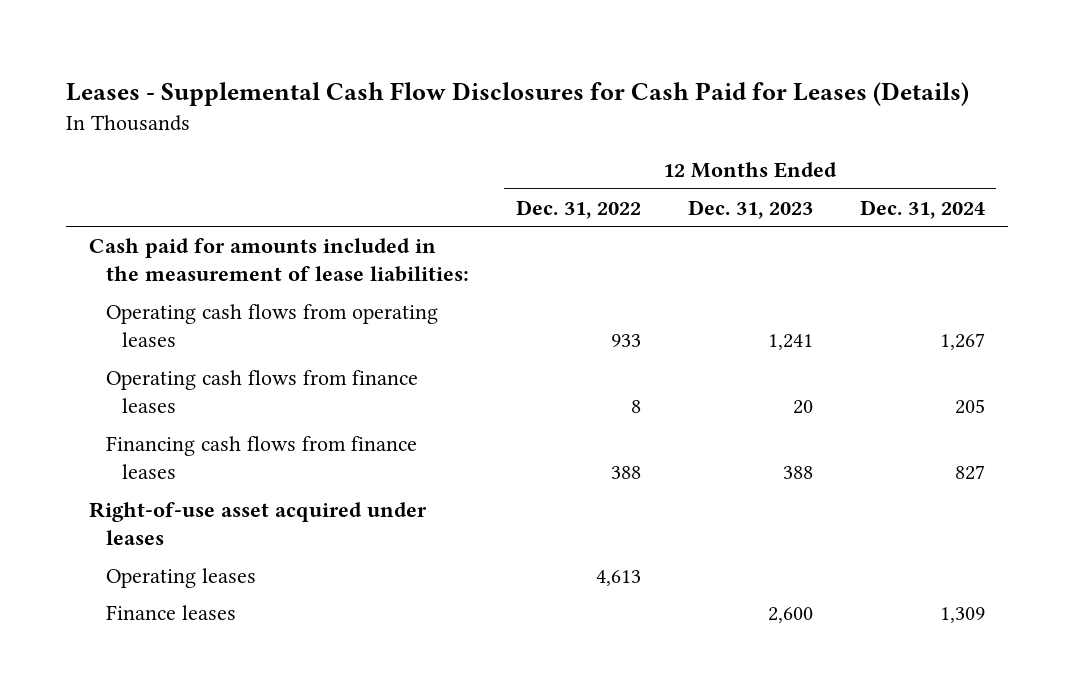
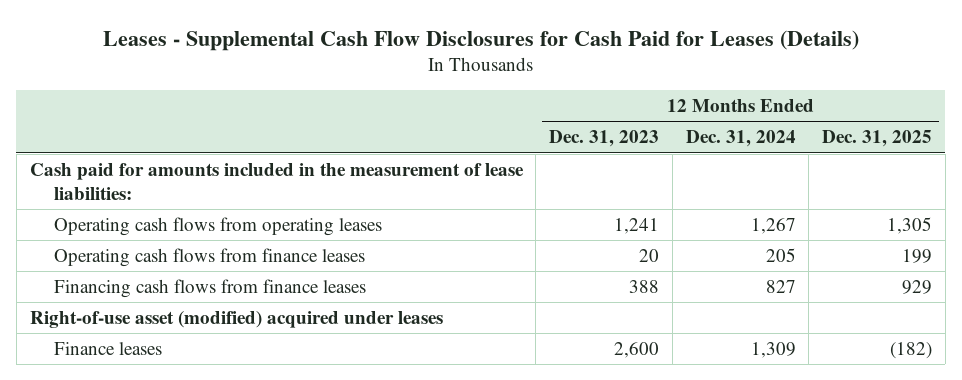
[515,199,641,219] Dec. 31, 2022 -> none
none -> [822,130,933,148] Dec. 31, 2025
[105,567,256,588] Operating leases -> none
[89,501,428,546] Right-of-use asset acquired under leases -> [29,310,443,328] Right-of-use asset (modified) acquired under leases

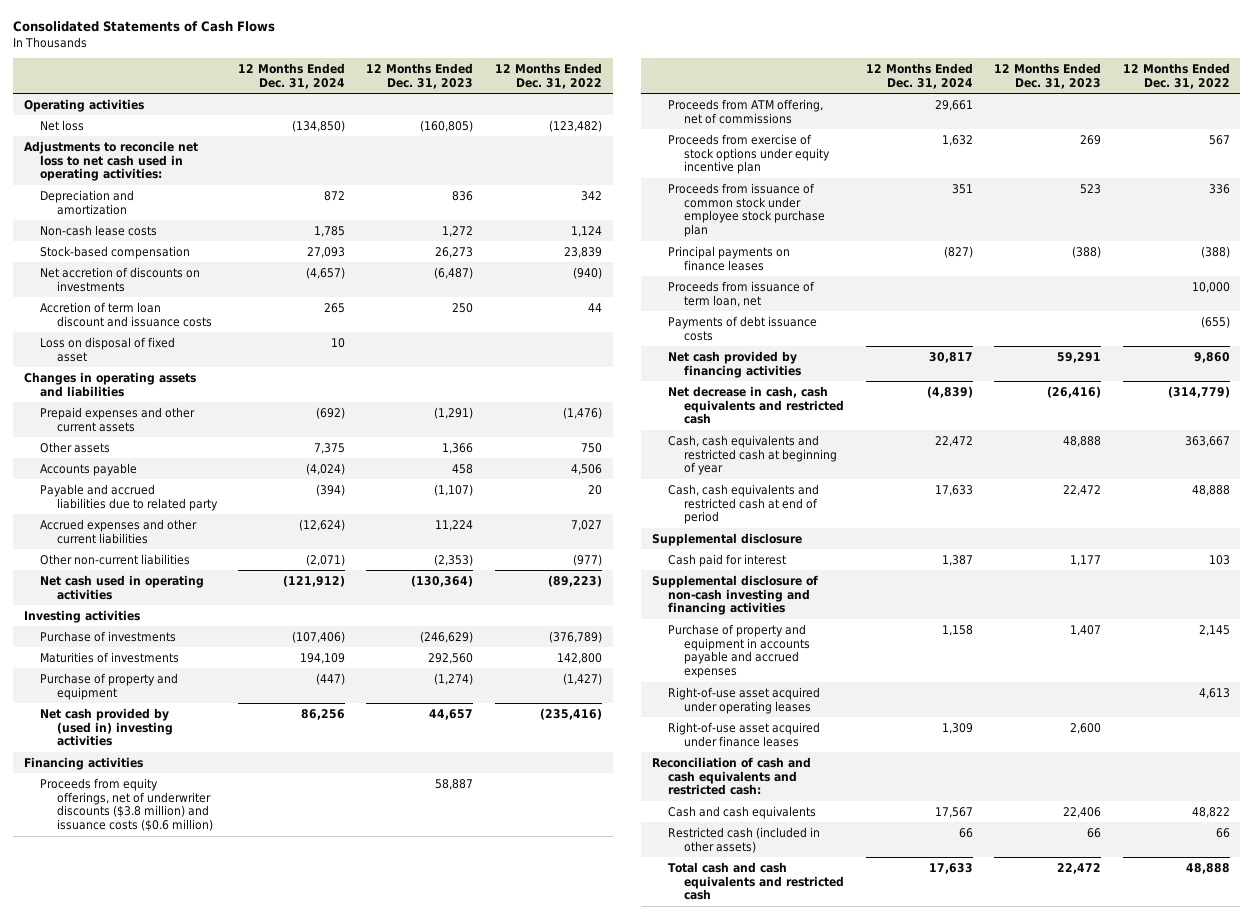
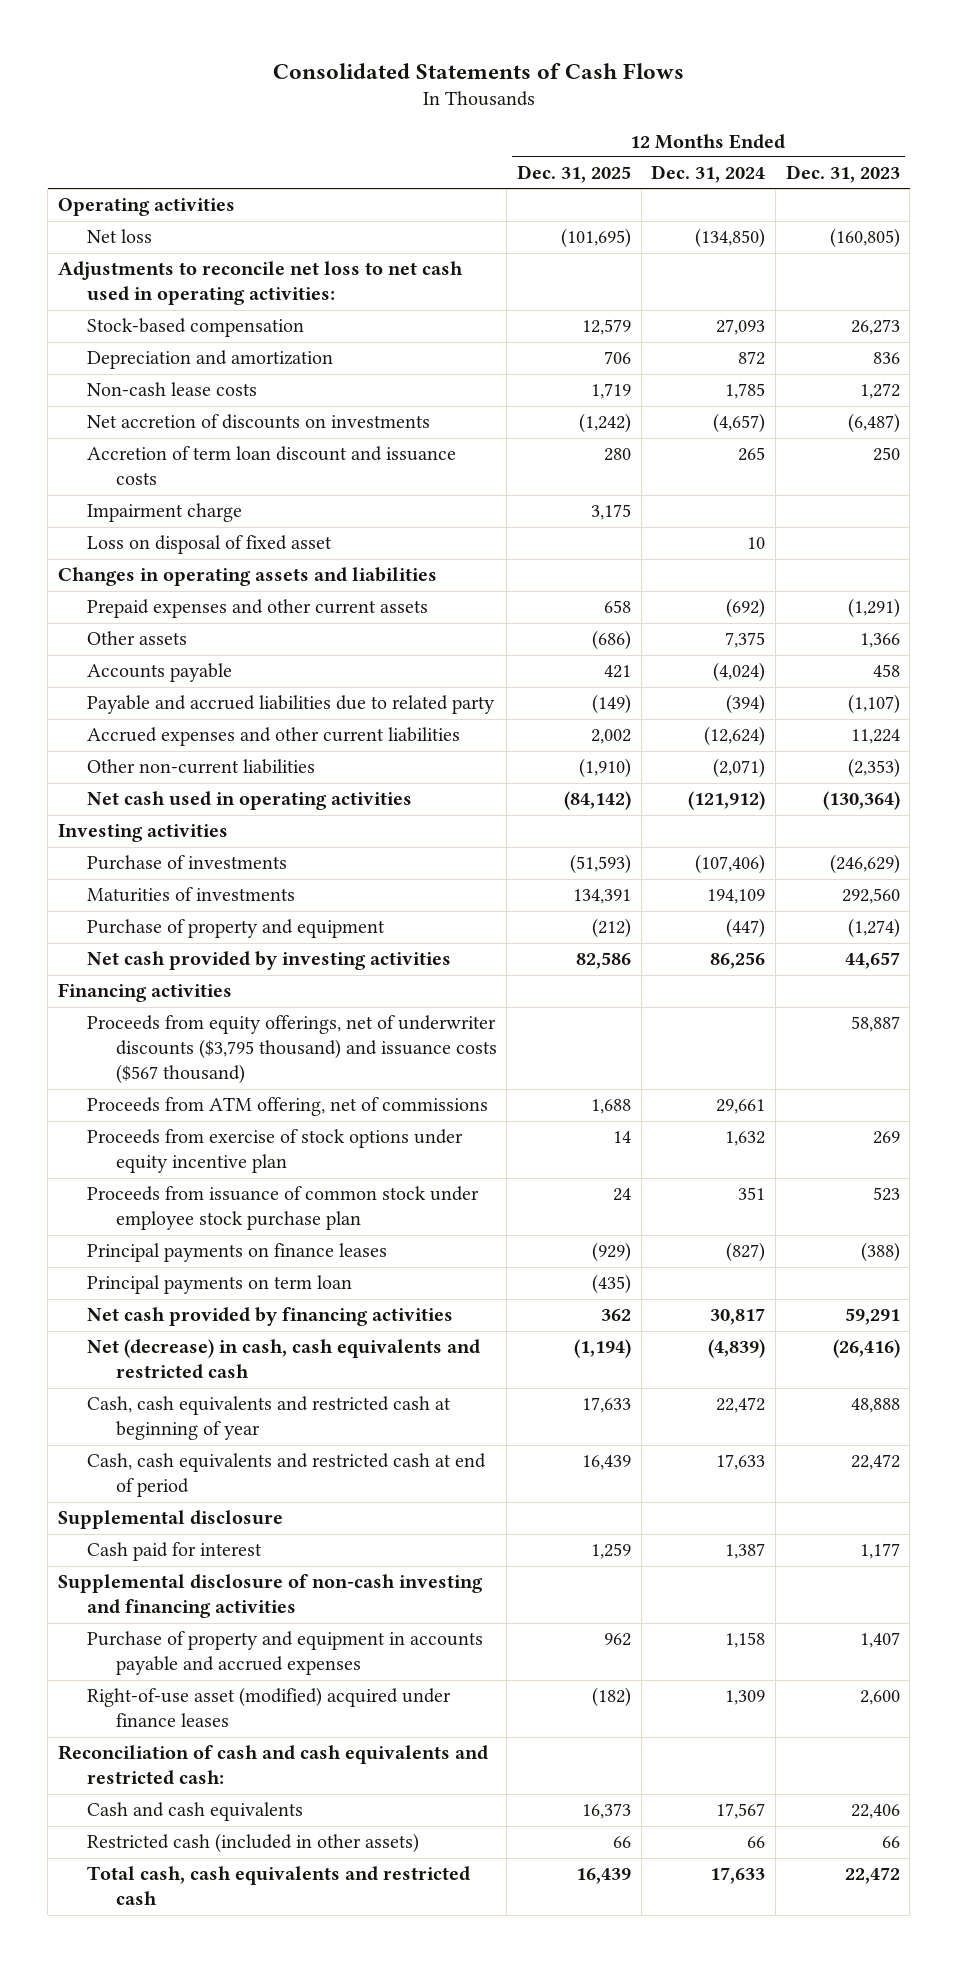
[494,62,602,89] 12 Months Ended Dec. 31, 2022 -> none
none -> [517,165,632,184] Dec. 31, 2025
[40,245,191,259] Stock-based compensation -> [86,318,304,338] Stock-based compensation
none -> [86,503,242,523] Impairment charge
[40,707,173,747] Net cash provided by (used in) investing activities -> [86,951,451,971] Net cash provided by investing activities
[40,777,213,832] Proceeds from equity offerings, net of underwriter discounts ($3.8 million) and issuance costs ($0.6 million) -> [86,1015,497,1085] Proceeds from equity offerings, net of underwriter discounts ($3,795 thousand) and issuance costs ($567 thousand)
[668,280,816,307] Proceeds from issuance of term loan, net -> none
[668,315,818,341] Payments of debt issuance costs -> none
none -> [86,1275,352,1295] Principal payments on term loan
[668,385,845,425] Net decrease in cash, cash equivalents and restricted cash -> [86,1339,480,1380] Net (decrease) in cash, cash equivalents and restricted cash
[668,686,821,714] Right-of-use asset acquired under operating leases -> none
[668,721,821,747] Right-of-use asset acquired under finance leases -> [86,1687,451,1728] Right-of-use asset (modified) acquired under finance leases
[668,861,845,901] Total cash and cash equivalents and restricted cash -> [86,1866,470,1906] Total cash, cash equivalents and restricted cash

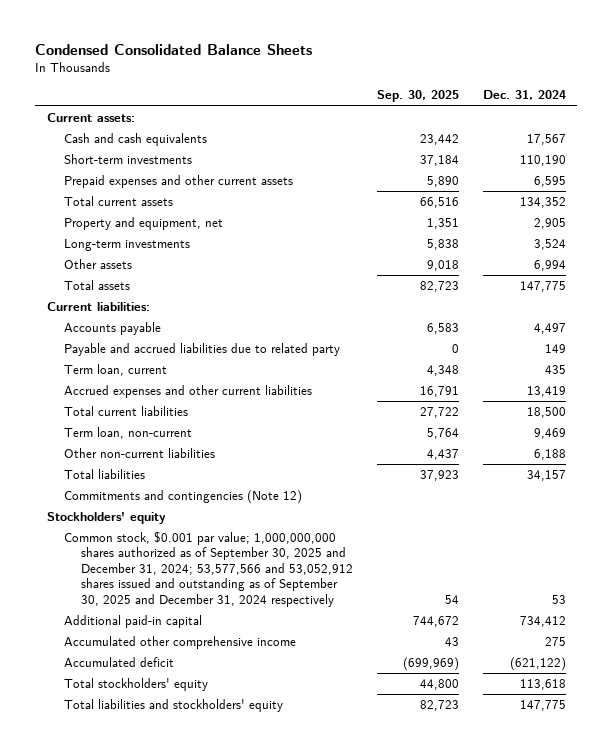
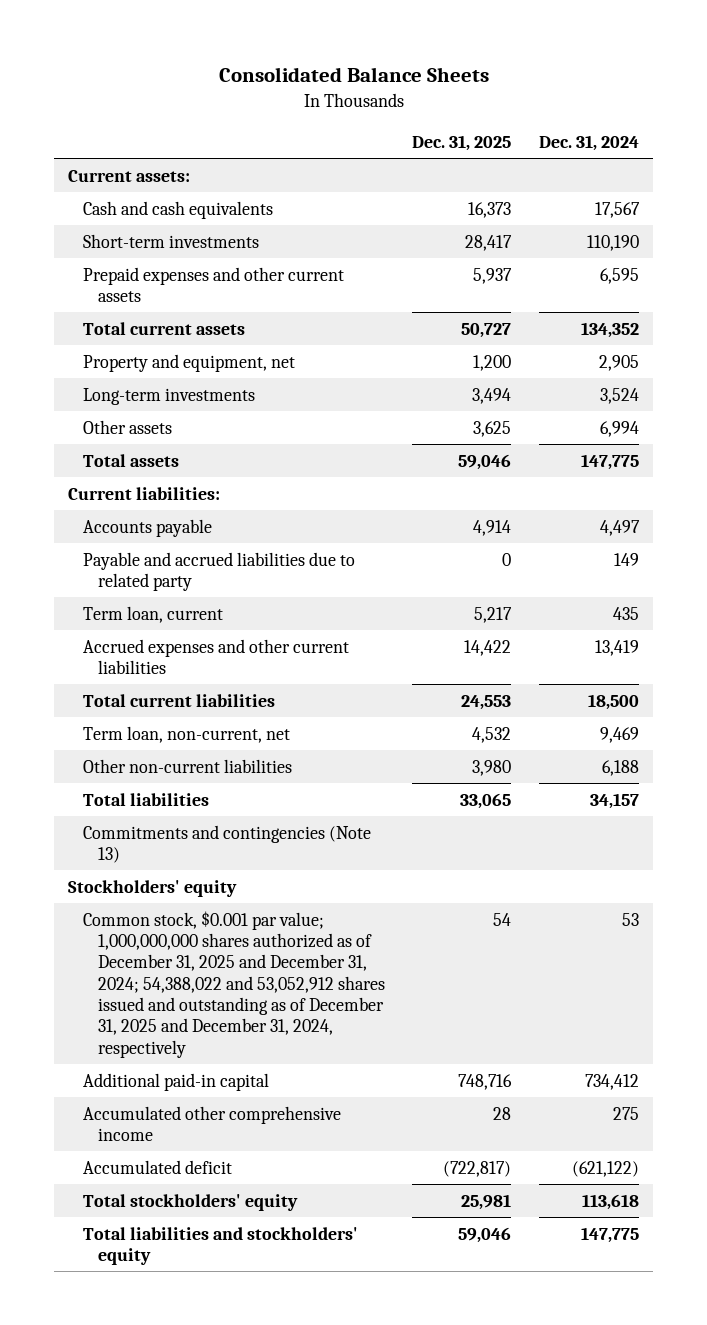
[35,43,313,55] Condensed Consolidated Balance Sheets -> [218,67,489,83] Consolidated Balance Sheets
[376,90,459,103] Sep. 30, 2025 -> none
none -> [412,134,512,151] Dec. 31, 2025
[64,427,193,440] Term loan, non-current -> [82,725,290,743] Term loan, non-current, net
[64,490,303,505] Commitments and contingencies (Note 12) -> [82,824,371,864] Commitments and contingencies (Note 13)
[64,531,354,607] Common stock, $0.001 par value; 1,000,000,000 shares authorized as of September 30, 2025 and December 31, 2024; 53,577,566 and 53,052,912 shares issued and outstanding as of September 30, 2025 and December 31, 2024 respectively -> [82,910,385,1058] Common stock, $0.001 par value; 1,000,000,000 shares authorized as of December 31, 2025 and December 31, 2024; 54,388,022 and 53,052,912 shares issued and outstanding as of December 31, 2025 and December 31, 2024, respectively

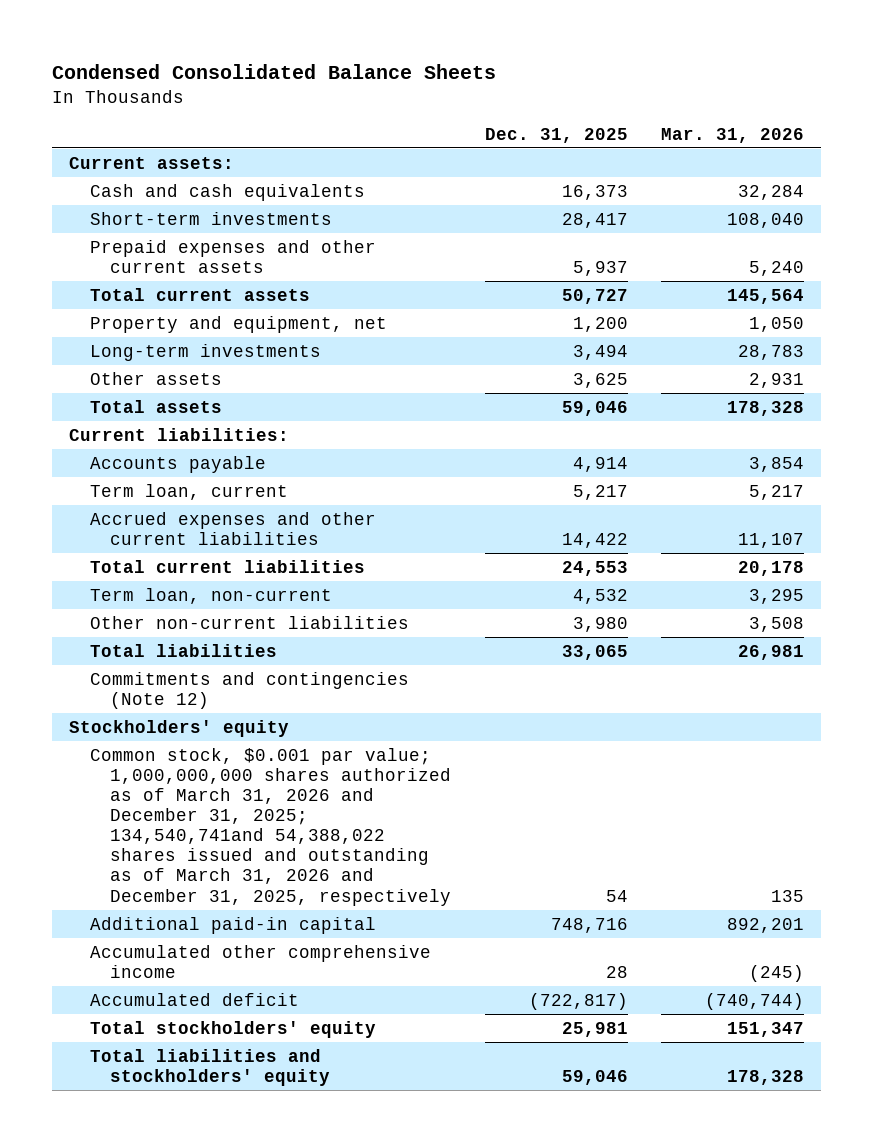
[218,67,489,83] Consolidated Balance Sheets -> [52,64,497,80] Condensed Consolidated Balance Sheets
[539,134,640,151] Dec. 31, 2024 -> none
none -> [661,127,805,143] Mar. 31, 2026
[82,551,355,592] Payable and accrued liabilities due to related party -> none
[82,725,290,743] Term loan, non-current, net -> [89,587,332,604] Term loan, non-current
[82,824,371,864] Commitments and contingencies (Note 13) -> [89,671,409,709] Commitments and contingencies (Note 12)
[82,910,385,1058] Common stock, $0.001 par value; 1,000,000,000 shares authorized as of December 31, 2025 and December 31, 2024; 54,388,022 and 53,052,912 shares issued and outstanding as of December 31, 2025 and December 31, 2024, respectively -> [89,747,452,906] Common stock, $0.001 par value; 1,000,000,000 shares authorized as of March 31, 2026 and December 31, 2025; 134,540,741and 54,388,022 shares issued and outstanding as of March 31, 2026 and December 31, 2025, respectively

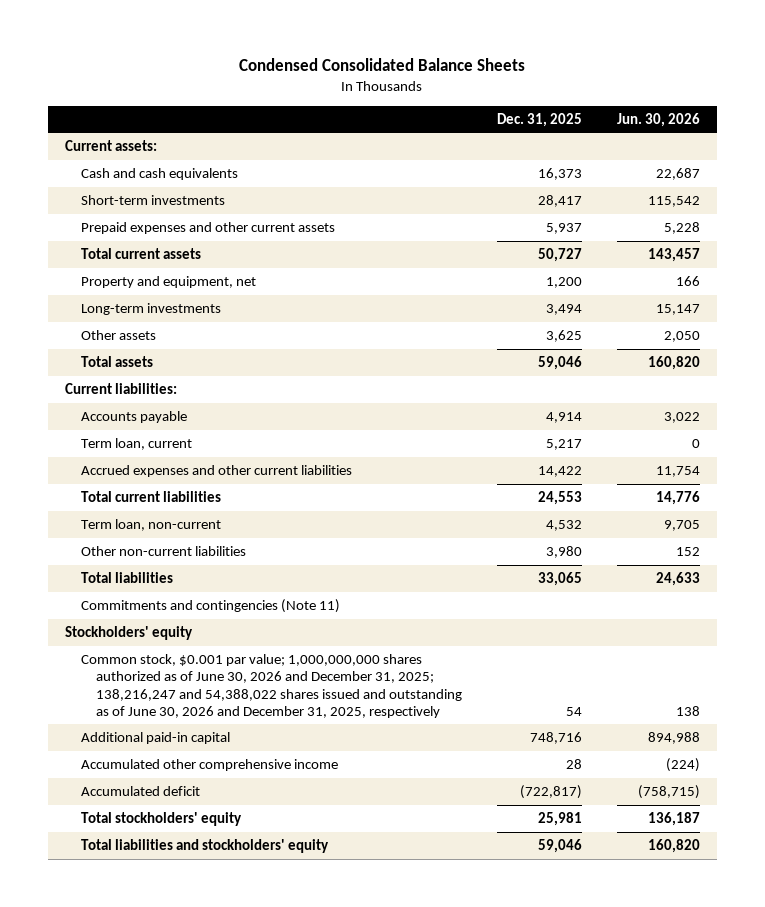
[661,127,805,143] Mar. 31, 2026 -> none
none -> [616,112,700,127] Jun. 30, 2026
[89,671,409,709] Commitments and contingencies (Note 12) -> [80,599,340,614] Commitments and contingencies (Note 11)
[89,747,452,906] Common stock, $0.001 par value; 1,000,000,000 shares authorized as of March 31, 2026 and December 31, 2025; 134,540,741and 54,388,022 shares issued and outstanding as of March 31, 2026 and December 31, 2025, respectively -> [80,654,463,718] Common stock, $0.001 par value; 1,000,000,000 shares authorized as of June 30, 2026 and December 31, 2025; 138,216,247 and 54,388,022 shares issued and outstanding as of June 30, 2026 and December 31, 2025, respectively

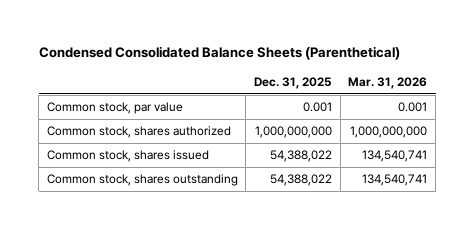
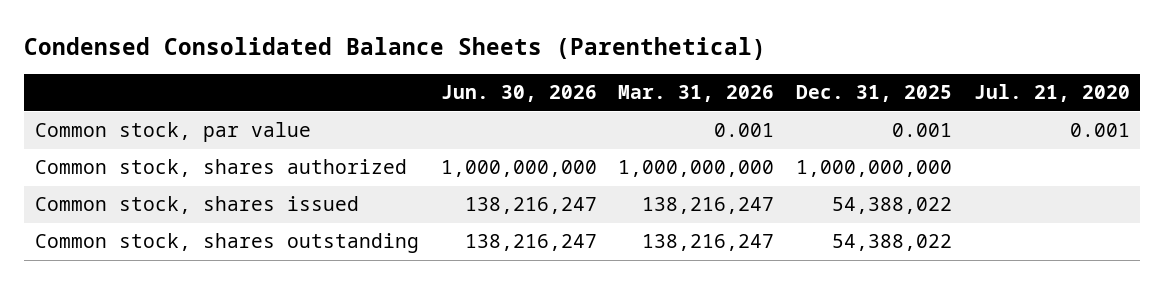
none -> [440,85,597,103] Jun. 30, 2026
none -> [973,84,1130,103] Jul. 21, 2020
[362,150,428,163] 134,540,741 -> [642,197,775,215] 138,216,247
[362,174,428,187] 134,540,741 -> [642,234,775,252] 138,216,247

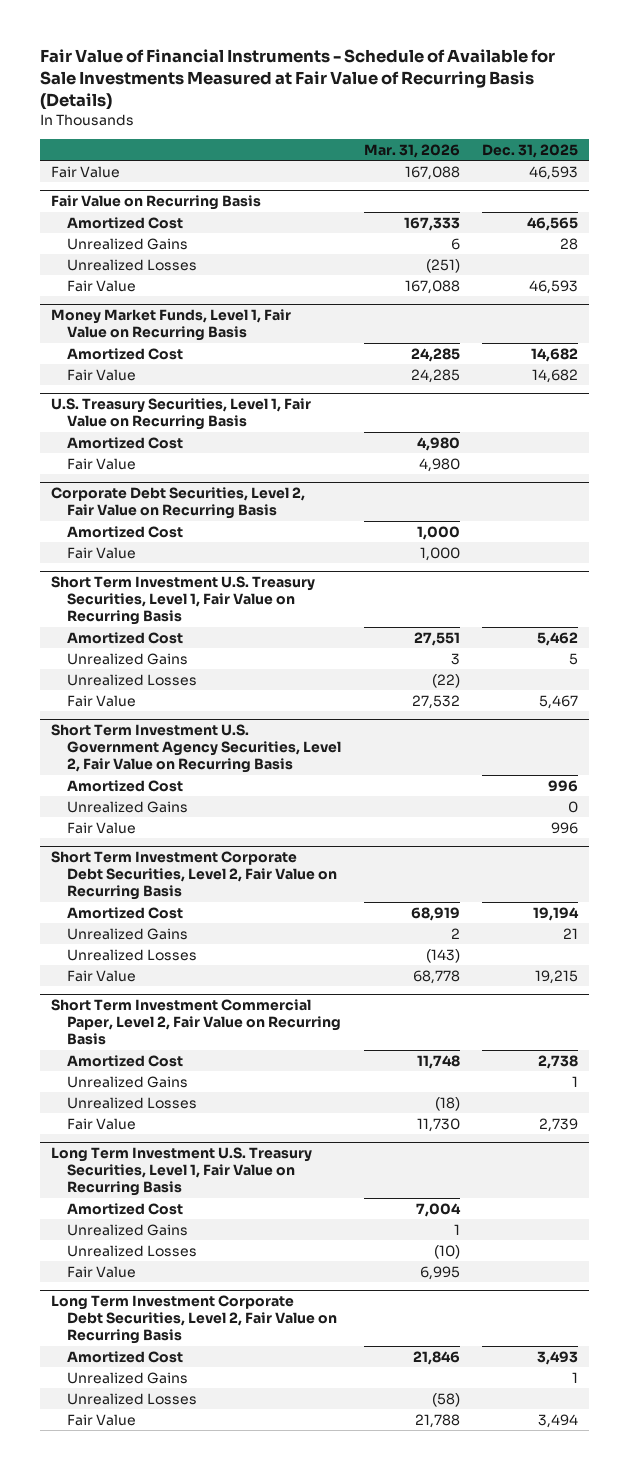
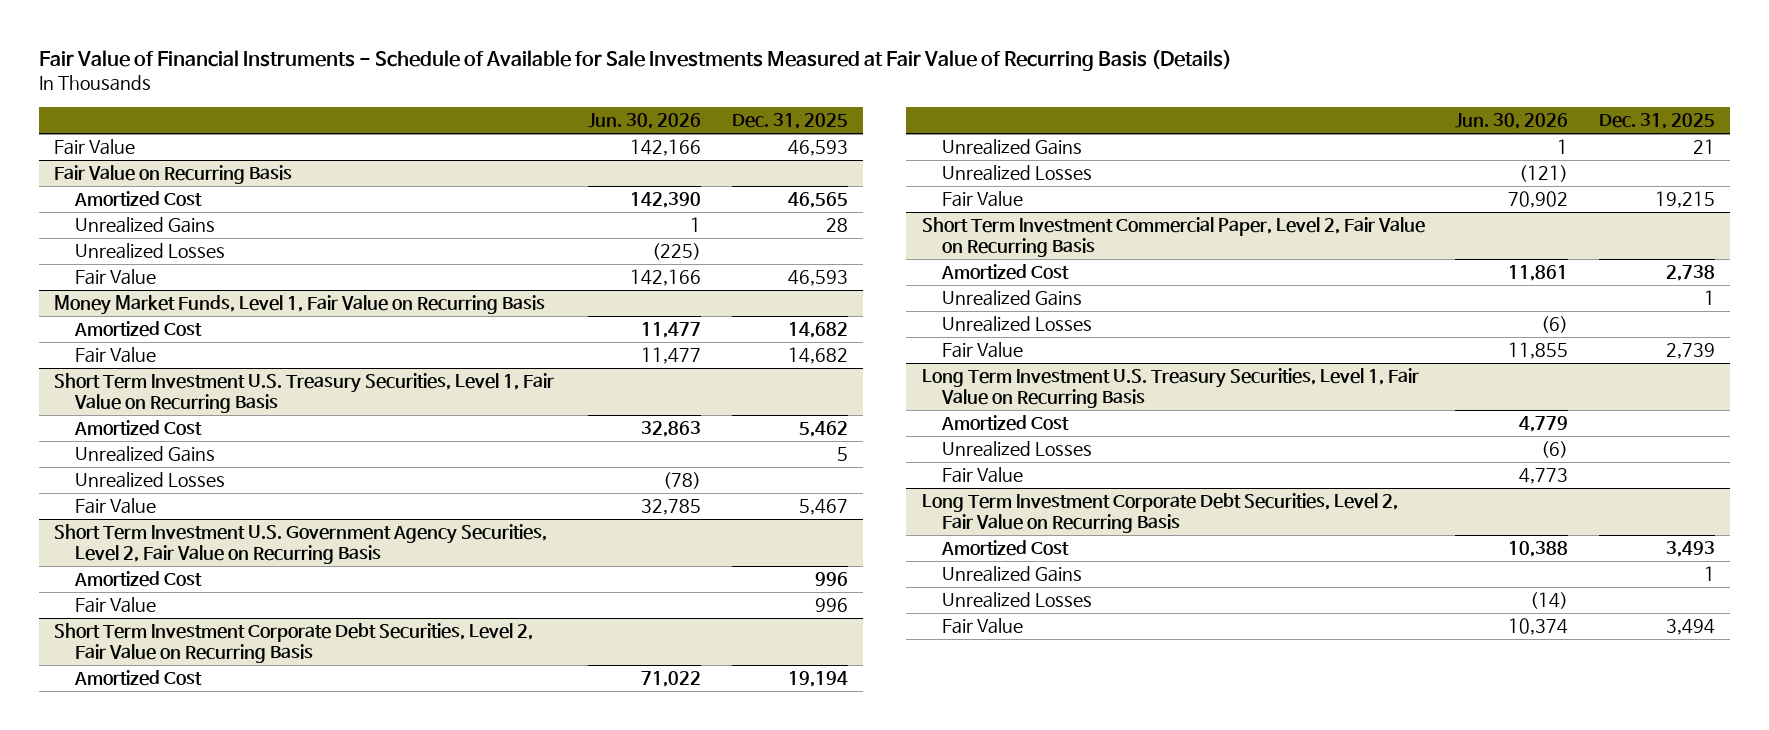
[363,143,460,158] Mar. 31, 2026 -> none
none -> [587,113,701,130] Jun. 30, 2026
[50,398,311,431] U.S. Treasury Securities, Level 1, Fair Value on Recurring Basis -> none
[67,436,184,449] Amortized Cost -> none
[67,457,137,470] Fair Value -> none
[50,487,305,520] Corporate Debt Securities, Level 2, Fair Value on Recurring Basis -> none
[67,525,184,538] Amortized Cost -> none
[67,546,137,559] Fair Value -> none
[67,800,189,813] Unrealized Gains -> none
[67,1223,189,1236] Unrealized Gains -> none

